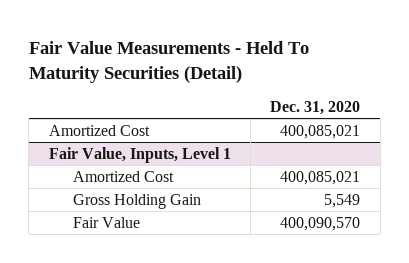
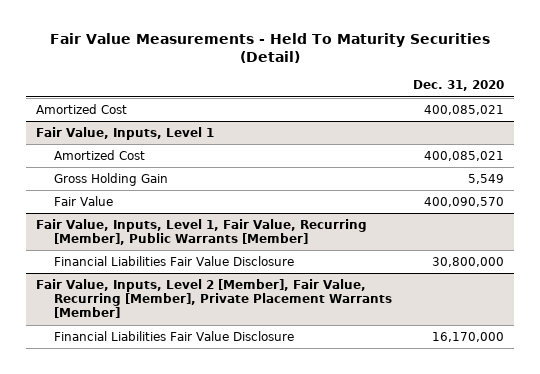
none -> [35,218,367,246] Fair Value, Inputs, Level 1, Fair Value, Recurring [Member], Public Warrants [Member]
none -> [53,255,294,266] Financial Liabilities Fair Value Disclosure
none -> [35,278,392,319] Fair Value, Inputs, Level 2 [Member], Fair Value, Recurring [Member], Private Placement Warrants [Member]
none -> [53,330,294,341] Financial Liabilities Fair Value Disclosure

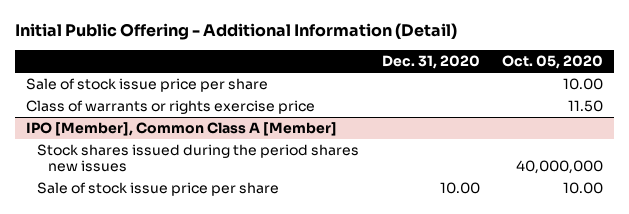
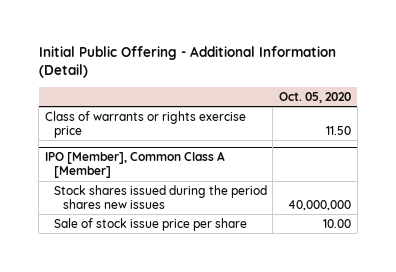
[381,55,480,70] Dec. 31, 2020 -> none
[26,78,269,93] Sale of stock issue price per share -> none

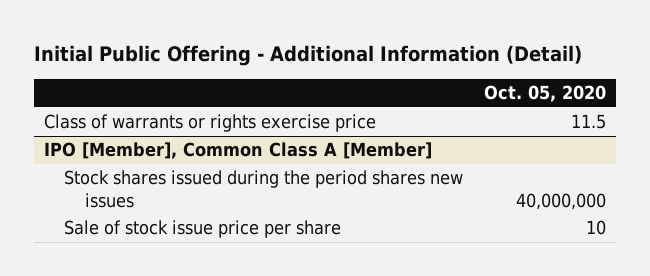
[325,125,351,135] 11.50 -> [570,114,606,130] 11.5
[322,218,351,228] 10.00 -> [585,220,606,236] 10

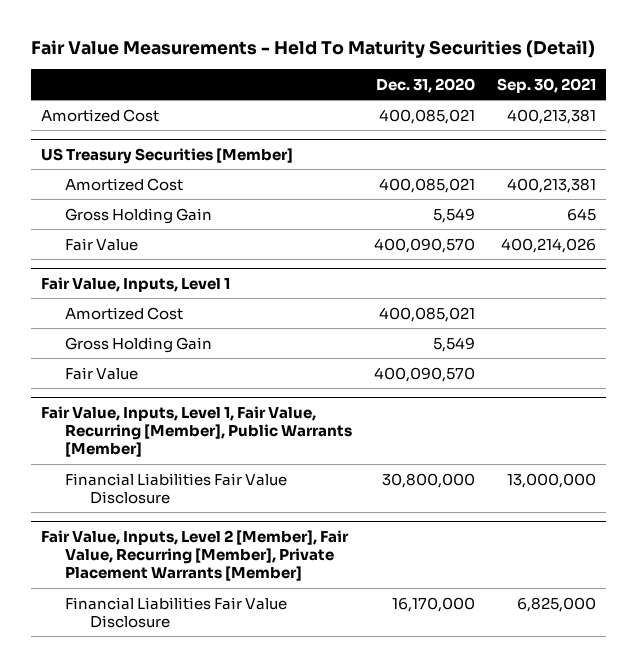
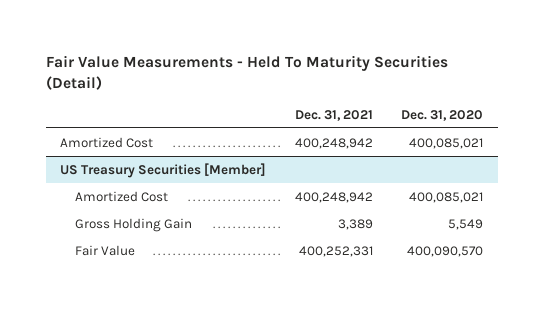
[496,77,596,93] Sep. 30, 2021 -> none
none -> [294,109,373,121] Dec. 31, 2021
[41,276,231,292] Fair Value, Inputs, Level 1 -> none
[65,306,184,320] Amortized Cost -> none
[65,336,213,353] Gross Holding Gain -> none
[65,366,139,380] Fair Value -> none
[41,405,353,458] Fair Value, Inputs, Level 1, Fair Value, Recurring [Member], Public Warrants [Member] -> none
[65,472,288,504] Financial Liabilities Fair Value Disclosure -> none
[41,529,350,582] Fair Value, Inputs, Level 2 [Member], Fair Value, Recurring [Member], Private Placement Warrants [Member] -> none
[65,596,288,628] Financial Liabilities Fair Value Disclosure -> none

